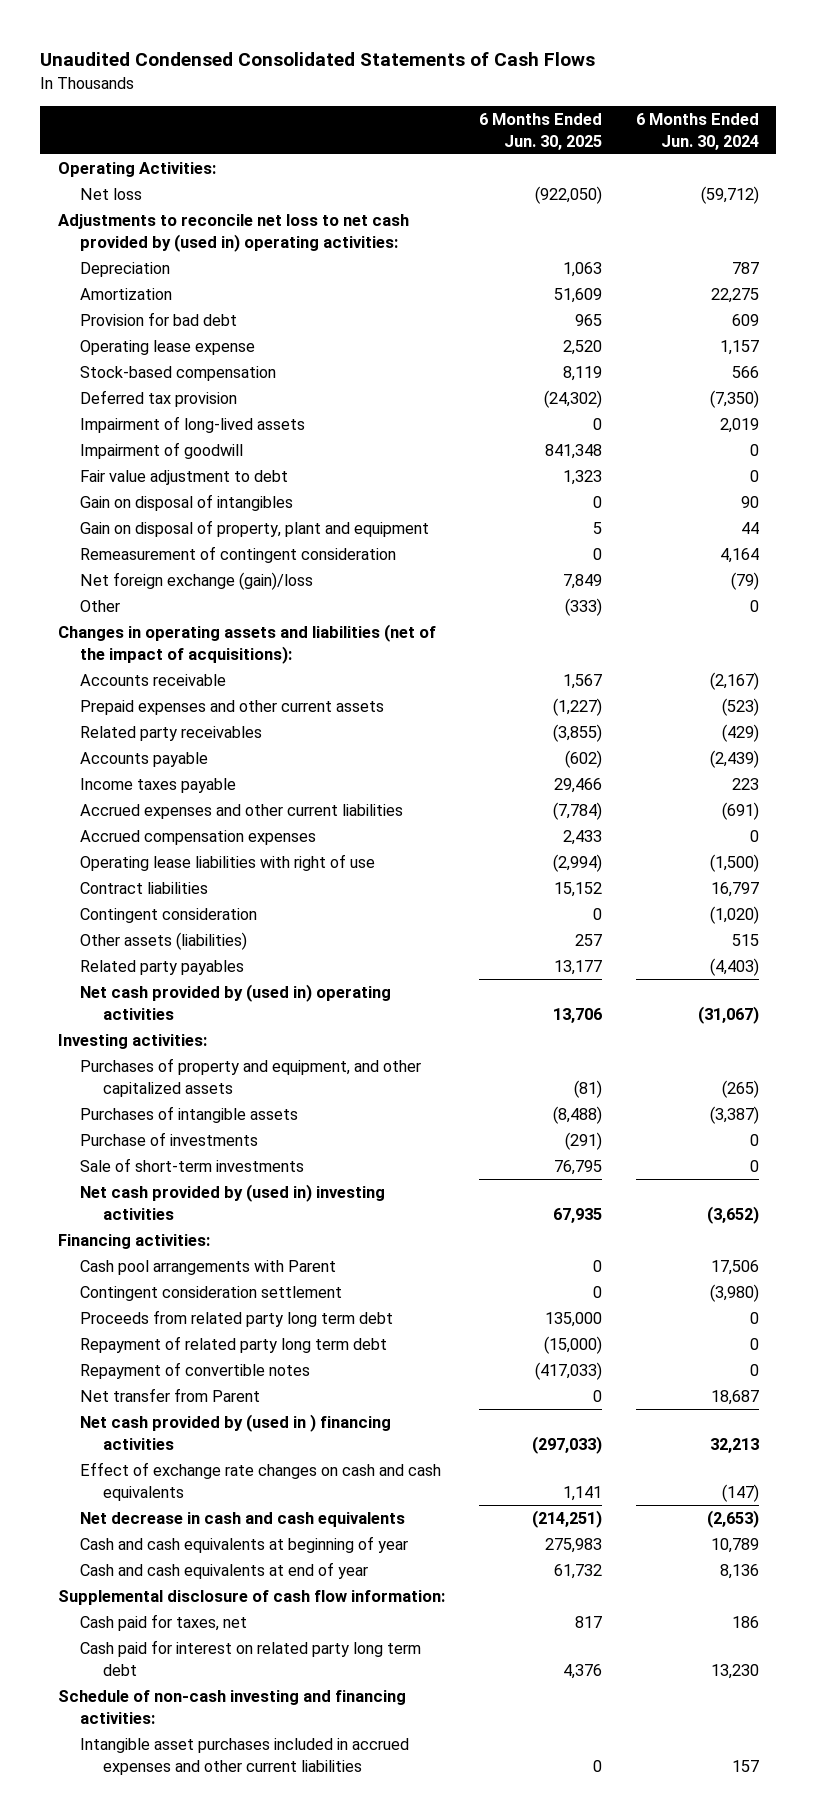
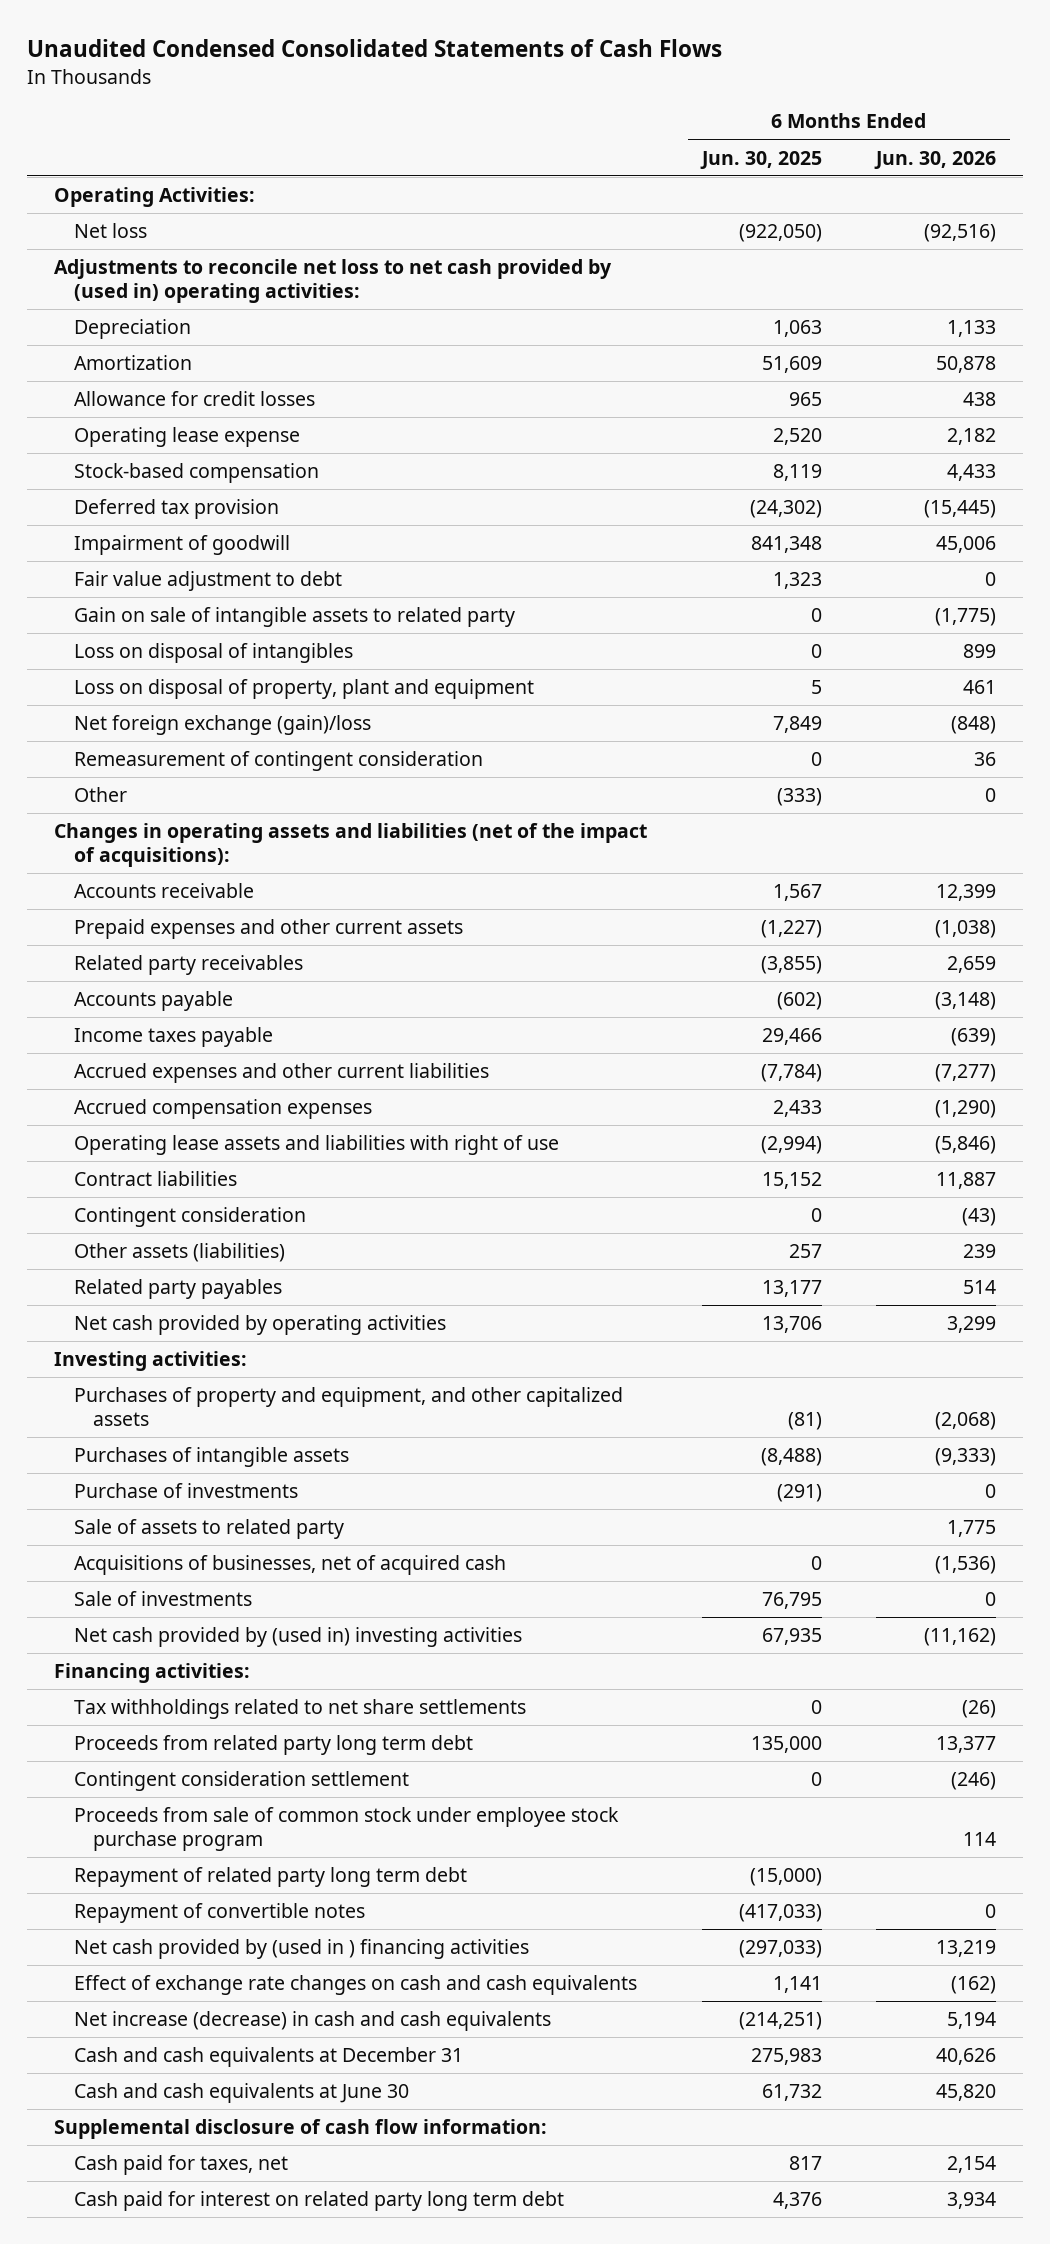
[635,112,759,150] 6 Months Ended Jun. 30, 2024 -> none
none -> [873,150,996,169] Jun. 30, 2026
[80,312,238,327] Provision for bad debt -> [73,391,315,407] Allowance for credit losses
[80,416,306,434] Impairment of long-lived assets -> none
none -> [73,607,515,628] Gain on sale of intangible assets to related party
[80,494,294,512] Gain on disposal of intangibles -> [73,643,353,664] Loss on disposal of intangibles
[80,520,430,538] Gain on disposal of property, plant and equipment -> [73,679,534,700] Loss on disposal of property, plant and equipment
[80,546,397,564] Remeasurement of contingent consideration -> [73,751,483,772] Remeasurement of contingent consideration
[80,854,376,872] Operating lease liabilities with right of use -> [73,1135,559,1156] Operating lease assets and liabilities with right of use
[80,984,392,1020] Net cash provided by (used in) operating activities -> [73,1315,446,1336] Net cash provided by operating activities
none -> [73,1519,344,1540] Sale of assets to related party
none -> [73,1555,506,1576] Acquisitions of businesses, net of acquired cash
[80,1158,305,1173] Sale of short-term investments -> [73,1591,252,1607] Sale of investments
[80,1260,337,1276] Cash pool arrangements with Parent -> none
none -> [73,1699,526,1720] Tax withholdings related to net share settlements
[80,1286,343,1302] Contingent consideration settlement -> [73,1771,409,1792] Contingent consideration settlement
none -> [73,1807,619,1852] Proceeds from sale of common stock under employee stock purchase program
[80,1388,261,1403] Net transfer from Parent -> none
[80,1512,406,1528] Net decrease in cash and cash equivalents -> [73,2011,551,2032] Net increase (decrease) in cash and cash equivalents
[80,1536,409,1554] Cash and cash equivalents at beginning of year -> [73,2047,463,2068] Cash and cash equivalents at December 31
[80,1562,369,1580] Cash and cash equivalents at end of year -> [73,2083,409,2104] Cash and cash equivalents at June 30
[57,1690,406,1724] Schedule of non-cash investing and financing activities: -> none
[80,1738,410,1775] Intangible asset purchases included in accrued expenses and other current liabilities -> none

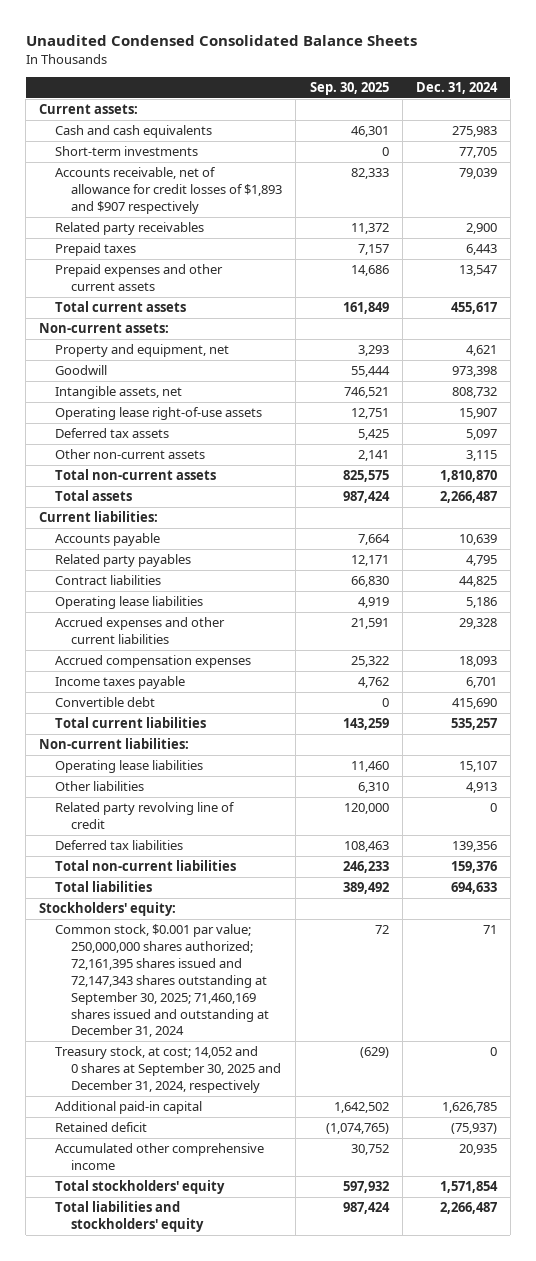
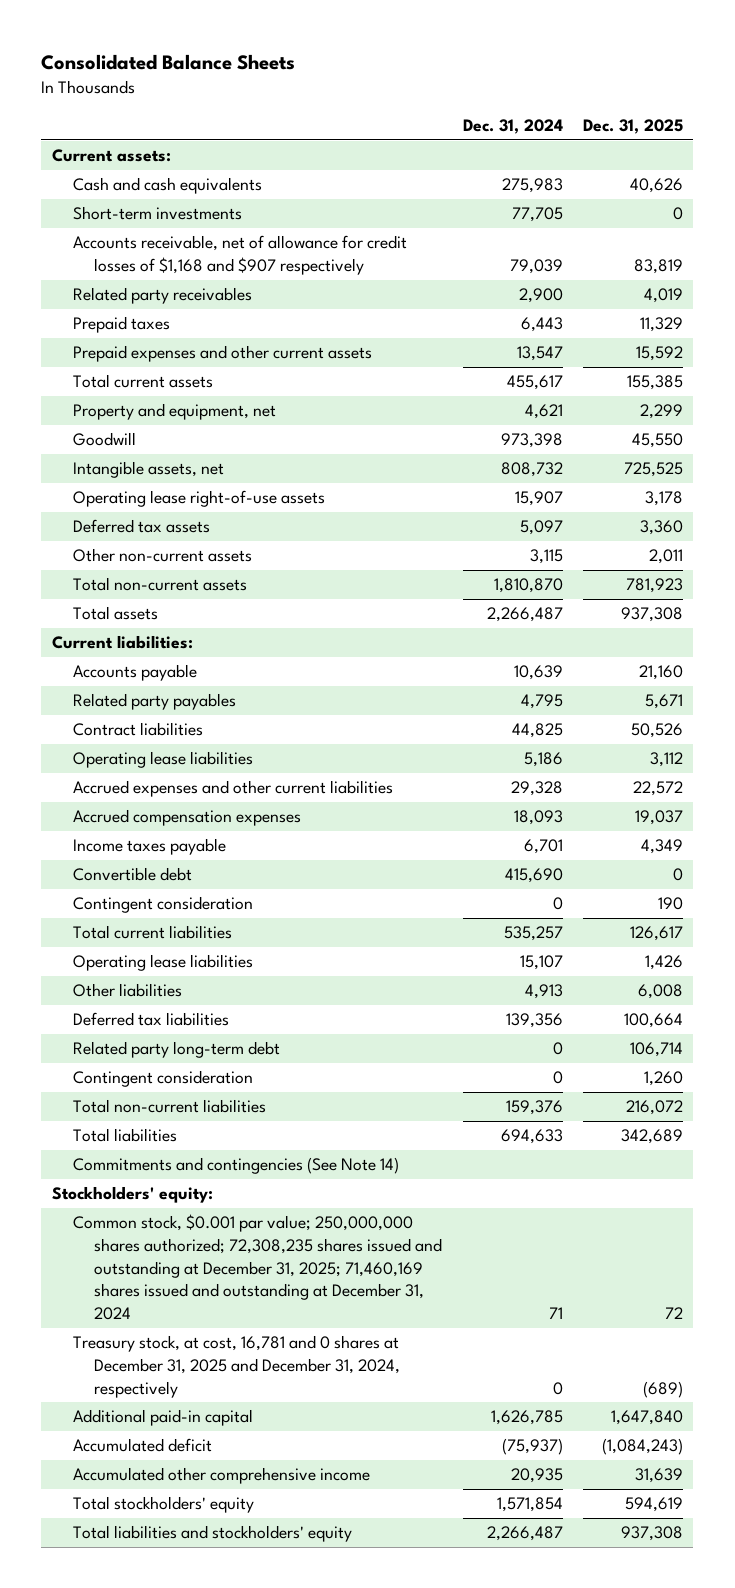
[25,35,417,47] Unaudited Condensed Consolidated Balance Sheets -> [41,53,296,70] Consolidated Balance Sheets
[309,81,389,95] Sep. 30, 2025 -> none
none -> [583,118,684,134] Dec. 31, 2025
[55,167,283,214] Accounts receivable, net of allowance for credit losses of $1,893 and $907 respectively -> [73,235,408,276] Accounts receivable, net of allowance for credit losses of $1,168 and $907 respectively
[39,323,170,334] Non-current assets: -> none
none -> [73,896,254,914] Contingent consideration
[39,738,190,750] Non-current liabilities: -> none
[55,802,236,830] Related party revolving line of credit -> none
none -> [73,1041,281,1059] Related party long-term debt
none -> [73,1070,254,1088] Contingent consideration
none -> [73,1157,400,1175] Commitments and contingencies (See Note 14)
[55,924,270,1038] Common stock, $0.001 par value; 250,000,000 shares authorized; 72,161,395 shares issued and 72,147,343 shares outstanding at September 30, 2025; 71,460,169 shares issued and outstanding at December 31, 2024 -> [73,1214,443,1321] Common stock, $0.001 par value; 250,000,000 shares authorized; 72,308,235 shares issued and outstanding at December 31, 2025; 71,460,169 shares issued and outstanding at December 31, 2024
[55,1046,282,1093] Treasury stock, at cost; 14,052 and 0 shares at September 30, 2025 and December 31, 2024, respectively -> [73,1335,401,1398] Treasury stock, at cost, 16,781 and 0 shares at December 31, 2025 and December 31, 2024, respectively
[55,1122,148,1133] Retained deficit -> [73,1438,213,1453] Accumulated deficit

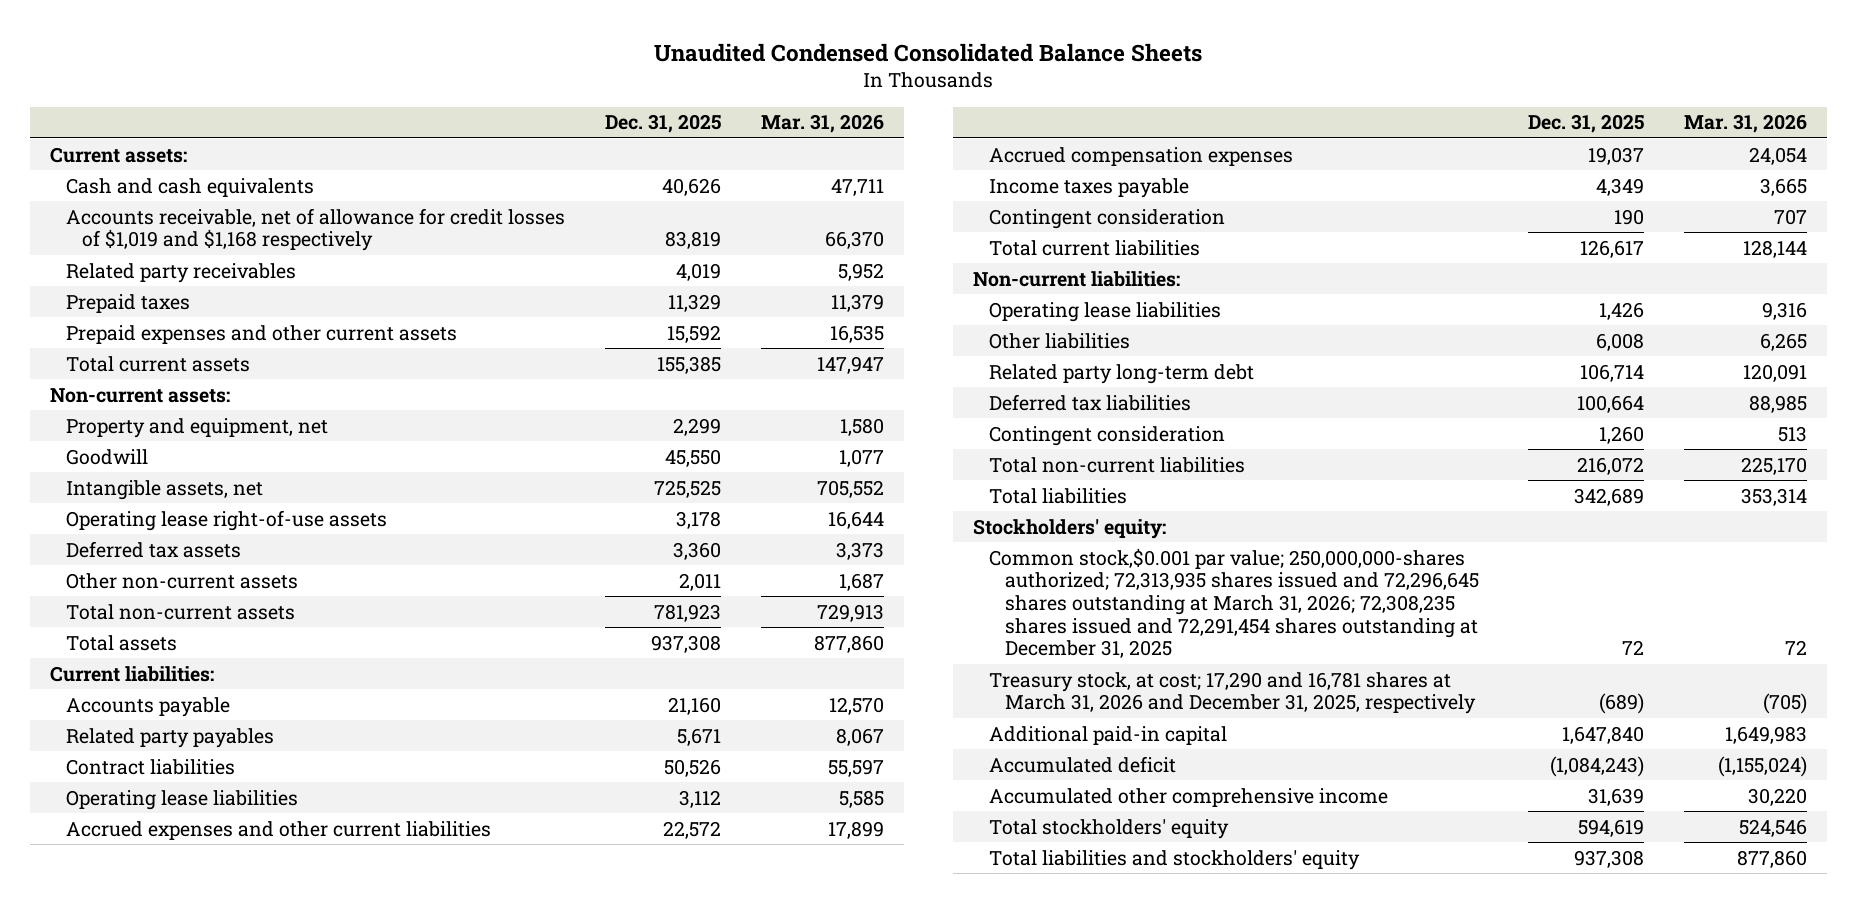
[41,53,296,70] Consolidated Balance Sheets -> [654,42,1203,62] Unaudited Condensed Consolidated Balance Sheets
[462,118,563,134] Dec. 31, 2024 -> none
none -> [760,114,884,134] Mar. 31, 2026
[73,206,243,221] Short-term investments -> none
[73,235,408,276] Accounts receivable, net of allowance for credit losses of $1,168 and $907 respectively -> [65,207,565,252] Accounts receivable, net of allowance for credit losses of $1,019 and $1,168 respectively
none -> [49,387,230,403] Non-current assets:
[73,867,193,882] Convertible debt -> none
none -> [972,270,1180,287] Non-current liabilities:
[73,1012,230,1027] Deferred tax liabilities -> [988,393,1191,411] Deferred tax liabilities
[73,1157,400,1175] Commitments and contingencies (See Note 14) -> none
[73,1214,443,1321] Common stock, $0.001 par value; 250,000,000 shares authorized; 72,308,235 shares issued and outstanding at December 31, 2025; 71,460,169 shares issued and outstanding at December 31, 2024 -> [988,547,1479,659] Common stock,$0.001 par value; 250,000,000-shares authorized; 72,313,935 shares issued and 72,296,645 shares outstanding at March 31, 2026; 72,308,235 shares issued and 72,291,454 shares outstanding at December 31, 2025
[73,1335,401,1398] Treasury stock, at cost, 16,781 and 0 shares at December 31, 2025 and December 31, 2024, respectively -> [988,671,1476,715] Treasury stock, at cost; 17,290 and 16,781 shares at March 31, 2026 and December 31, 2025, respectively

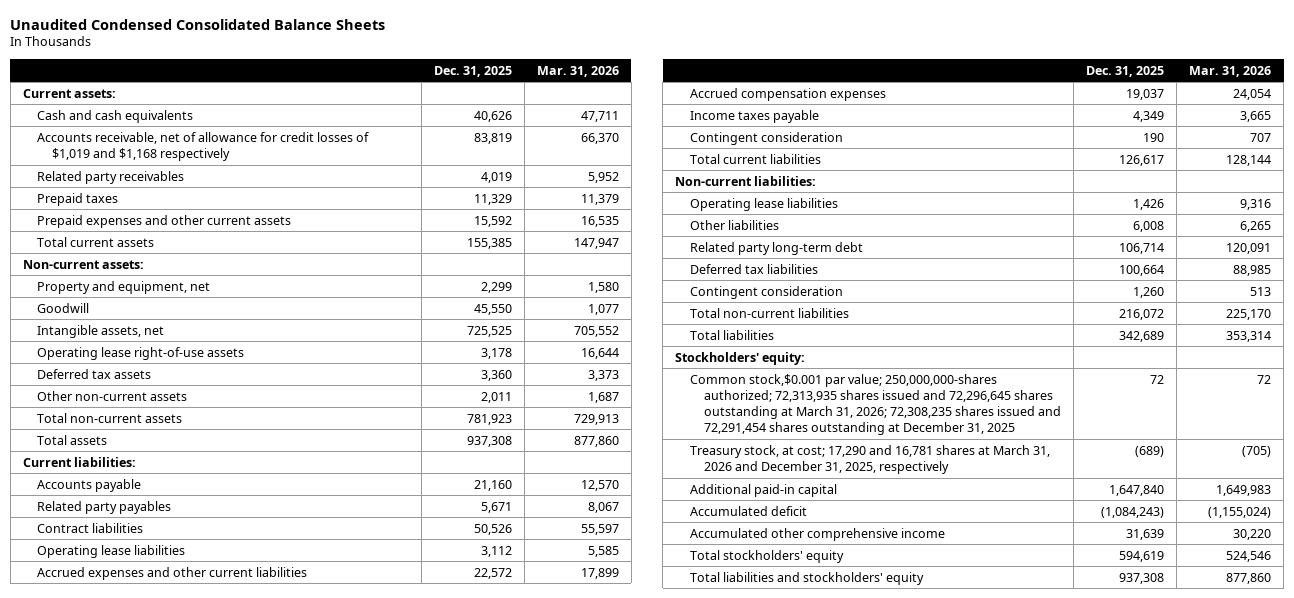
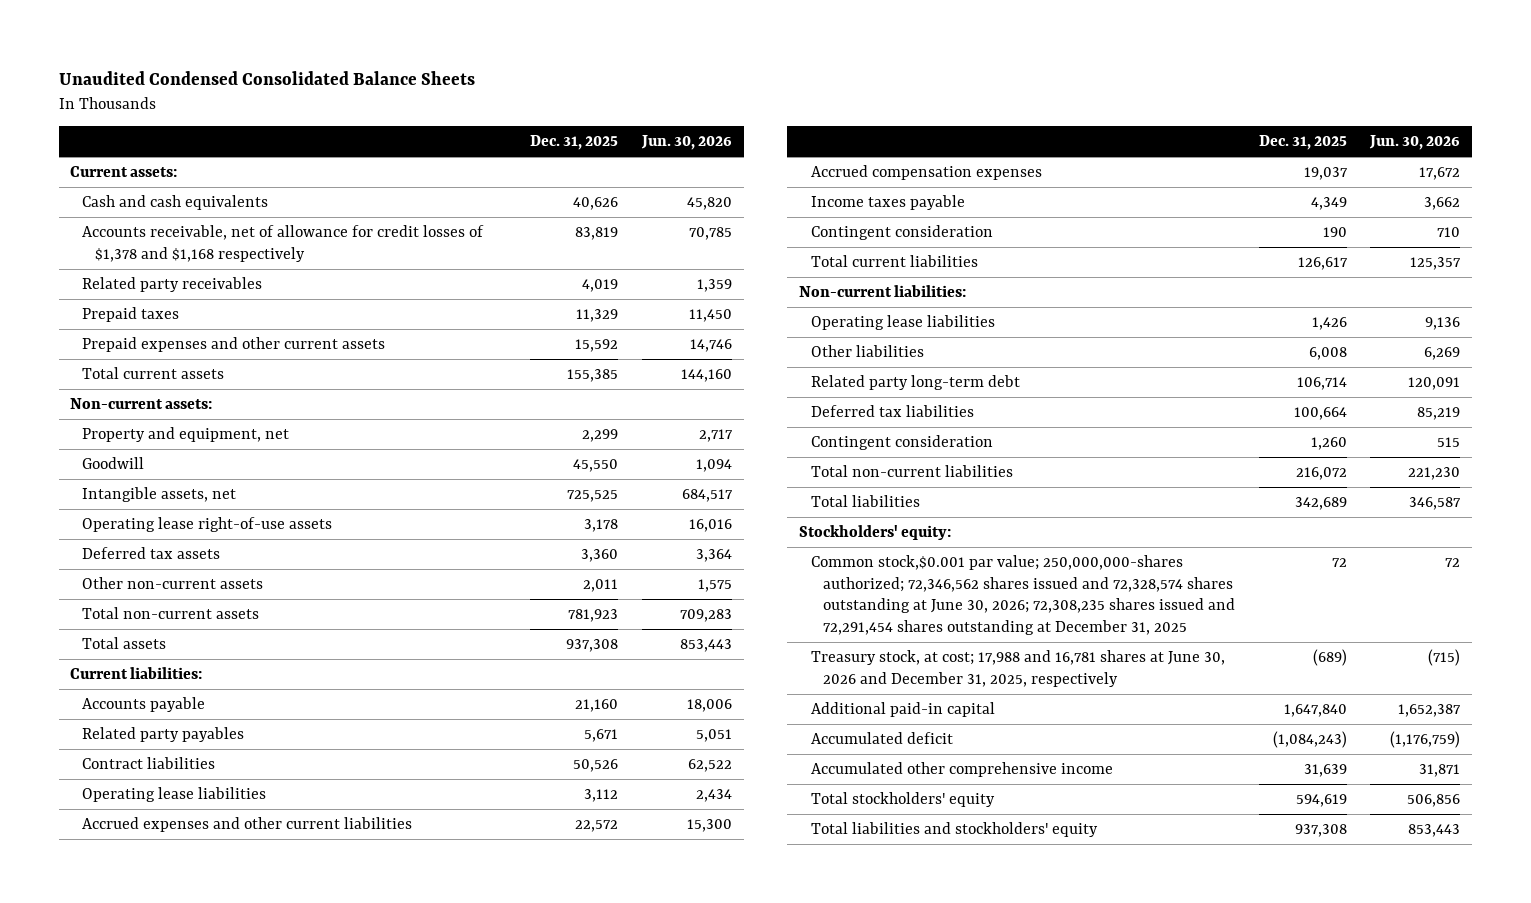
[536,65,619,77] Mar. 31, 2026 -> none
none -> [640,134,732,150] Jun. 30, 2026
[37,131,370,161] Accounts receivable, net of allowance for credit losses of $1,019 and $1,168 respectively -> [82,224,485,262] Accounts receivable, net of allowance for credit losses of $1,378 and $1,168 respectively
[689,373,1062,436] Common stock,$0.001 par value; 250,000,000-shares authorized; 72,313,935 shares issued and 72,296,645 shares outstanding at March 31, 2026; 72,308,235 shares issued and 72,291,454 shares outstanding at December 31, 2025 -> [810,554,1236,635] Common stock,$0.001 par value; 250,000,000-shares authorized; 72,346,562 shares issued and 72,328,574 shares outstanding at June 30, 2026; 72,308,235 shares issued and 72,291,454 shares outstanding at December 31, 2025
[689,444,1050,474] Treasury stock, at cost; 17,290 and 16,781 shares at March 31, 2026 and December 31, 2025, respectively -> [810,649,1225,687] Treasury stock, at cost; 17,988 and 16,781 shares at June 30, 2026 and December 31, 2025, respectively

